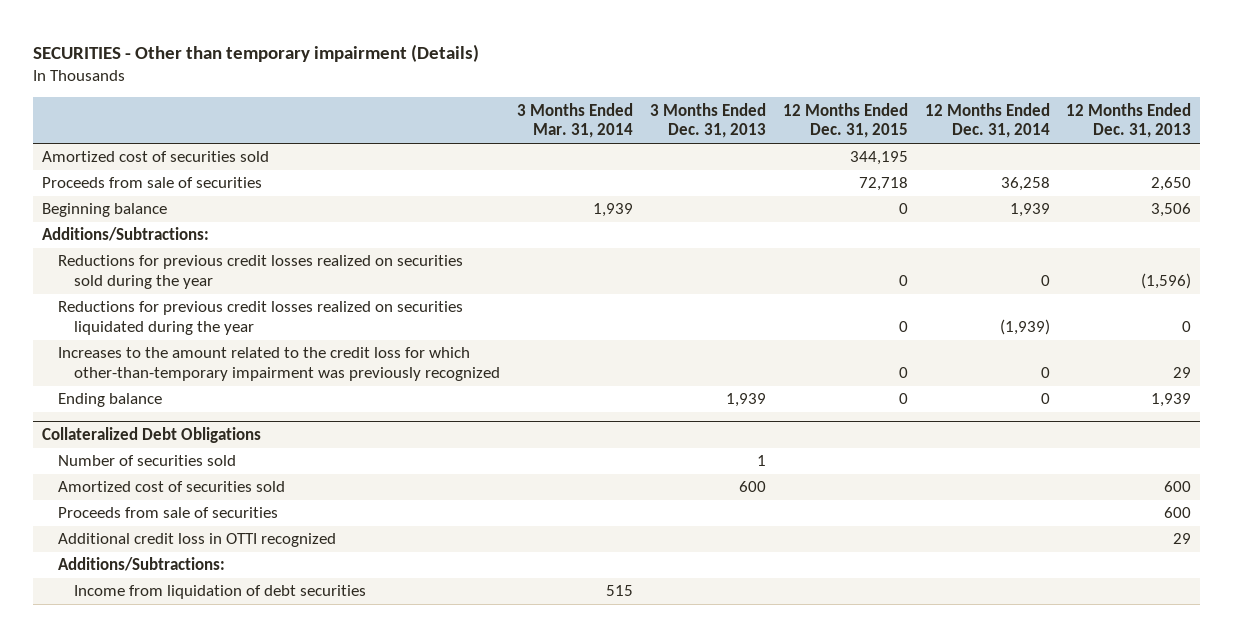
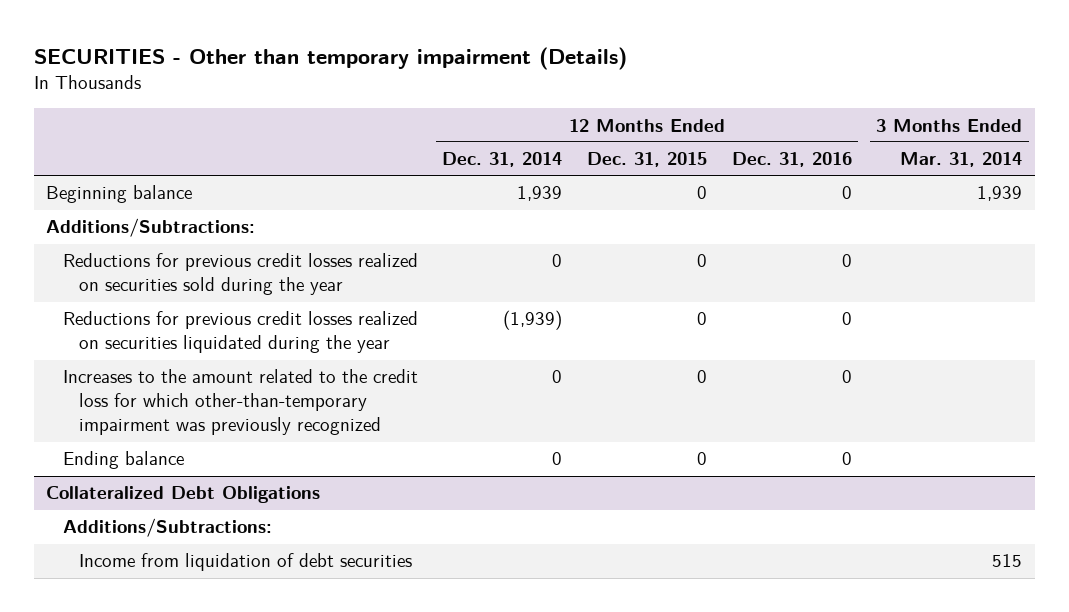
[649,102,766,139] 3 Months Ended Dec. 31, 2013 -> none
[1066,102,1192,139] 12 Months Ended Dec. 31, 2013 -> none
none -> [731,152,852,168] Dec. 31, 2016
[41,151,269,163] Amortized cost of securities sold -> none
[41,177,262,189] Proceeds from sale of securities -> none
[57,455,236,467] Number of securities sold -> none
[57,481,285,493] Amortized cost of securities sold -> none
[57,507,278,519] Proceeds from sale of securities -> none
[57,533,336,548] Additional credit loss in OTTI recognized -> none

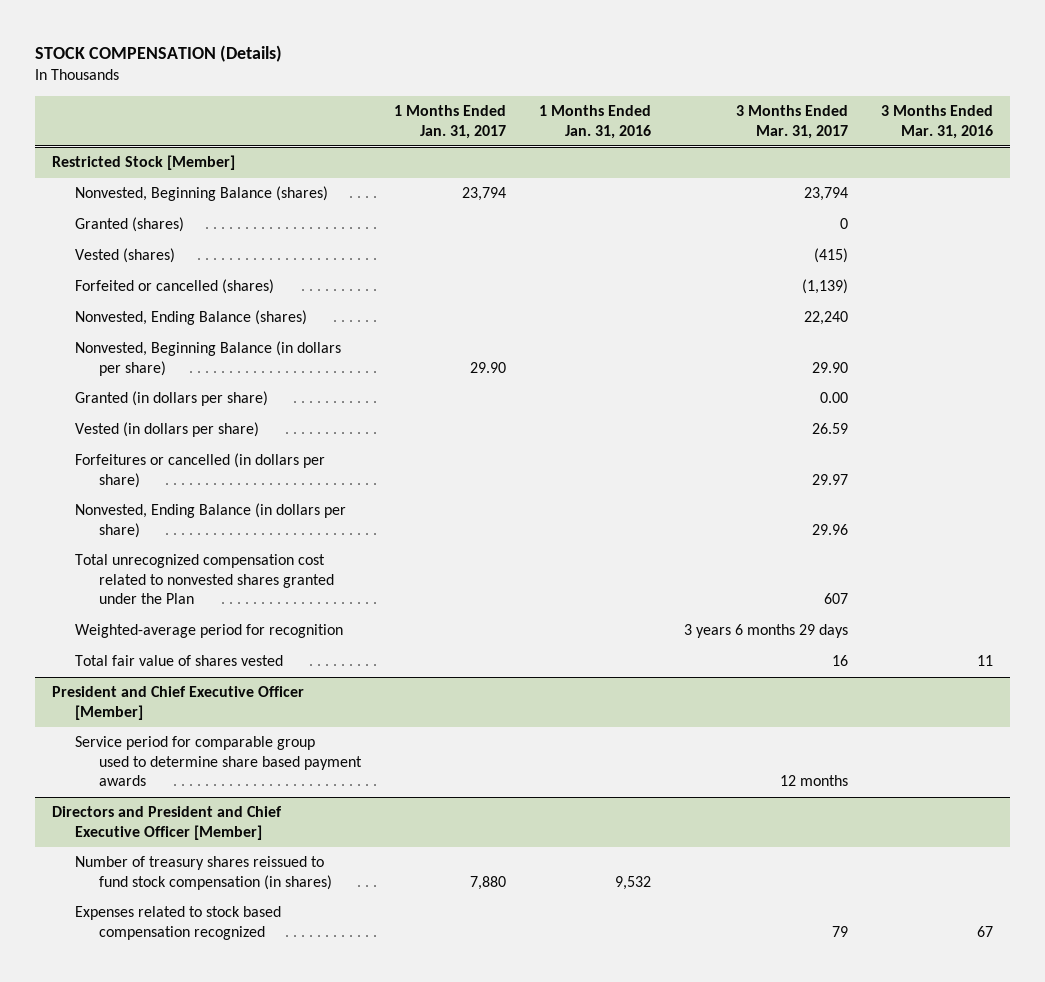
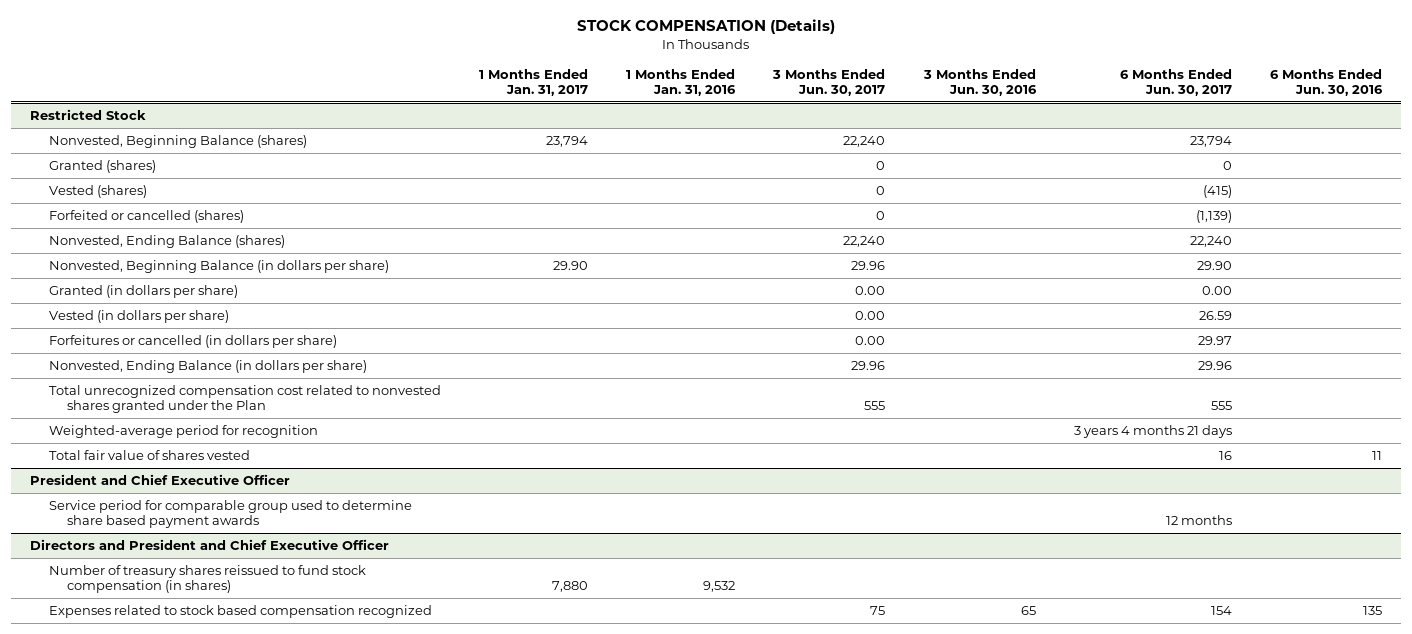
[736,105,849,139] 3 Months Ended Mar. 31, 2017 -> none
[881,105,994,139] 3 Months Ended Mar. 31, 2016 -> none
none -> [772,68,886,97] 3 Months Ended Jun. 30, 2017
none -> [922,68,1037,97] 3 Months Ended Jun. 30, 2016
none -> [1119,68,1232,97] 6 Months Ended Jun. 30, 2017
none -> [1270,68,1384,97] 6 Months Ended Jun. 30, 2016
[51,155,235,171] Restricted Stock [Member] -> [30,108,147,120] Restricted Stock
[51,686,304,720] President and Chief Executive Officer [Member] -> [30,473,291,485] President and Chief Executive Officer
[51,806,282,840] Directors and President and Chief Executive Officer [Member] -> [30,538,390,550] Directors and President and Chief Executive Officer

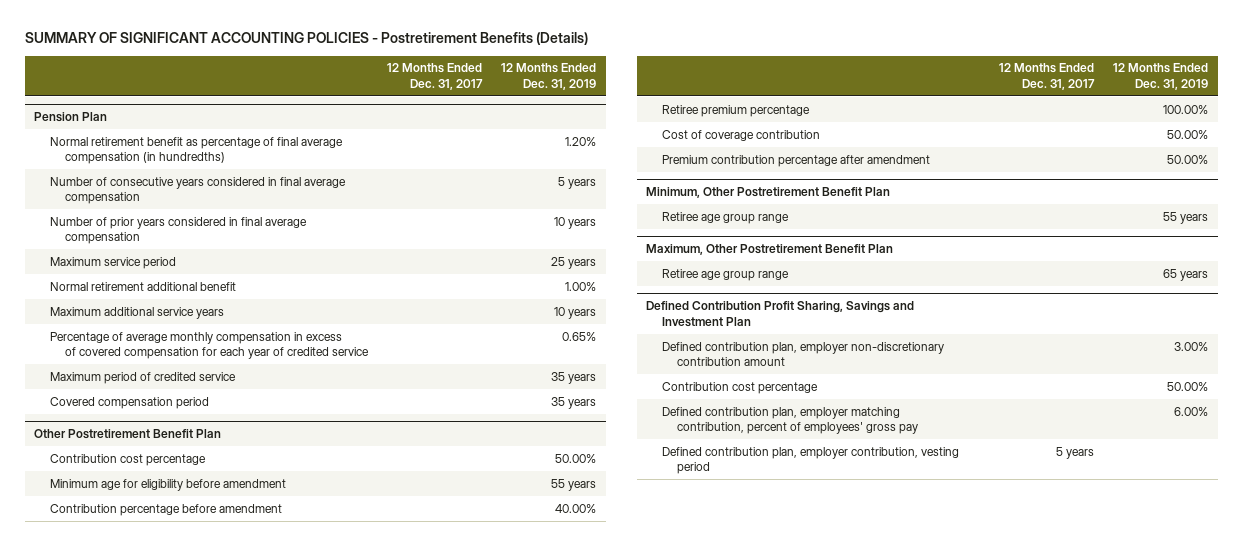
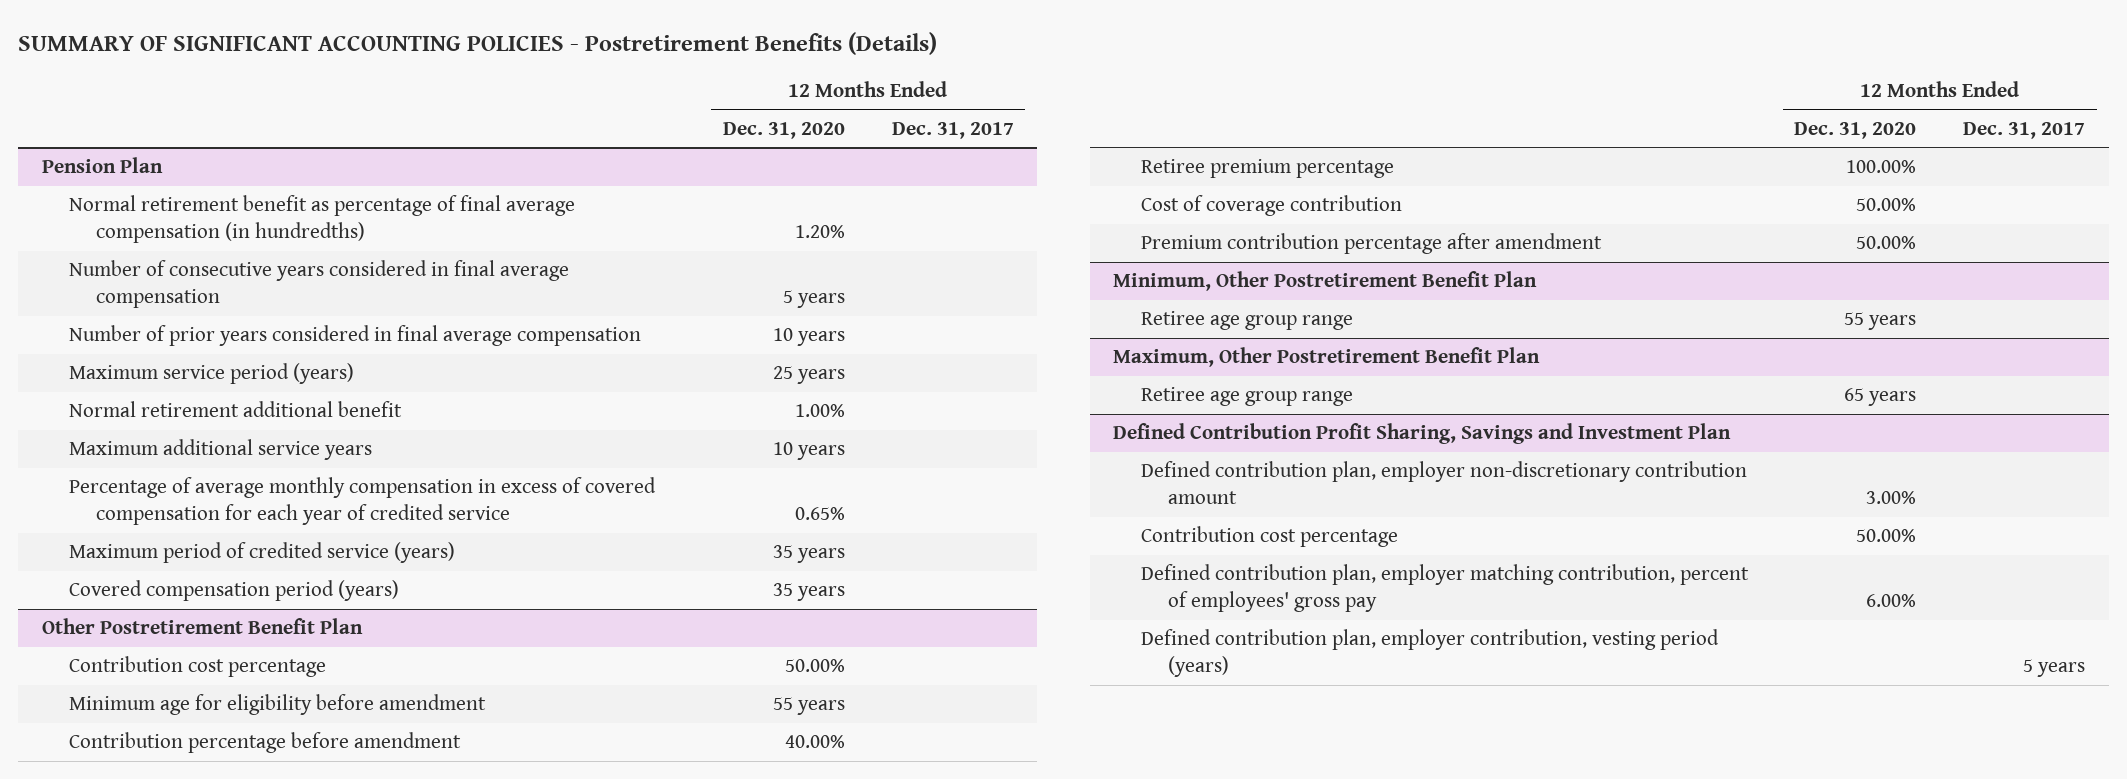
[501,63,597,90] 12 Months Ended Dec. 31, 2019 -> none
none -> [722,121,845,139] Dec. 31, 2020
[49,256,176,269] Maximum service period -> [68,363,354,385] Maximum service period (years)
[49,371,236,384] Maximum period of credited service -> [68,542,455,564] Maximum period of credited service (years)
[49,396,209,409] Covered compensation period -> [68,580,399,602] Covered compensation period (years)
[661,446,959,475] Defined contribution plan, employer contribution, vesting period -> [1140,629,1719,678] Defined contribution plan, employer contribution, vesting period (years)

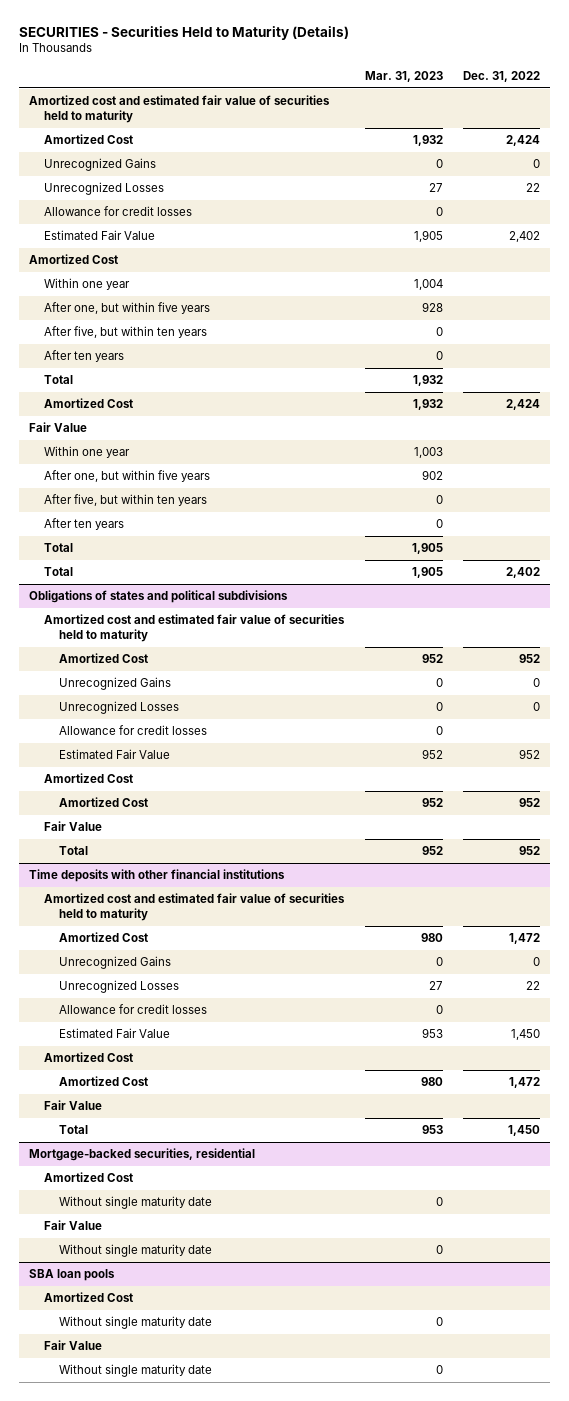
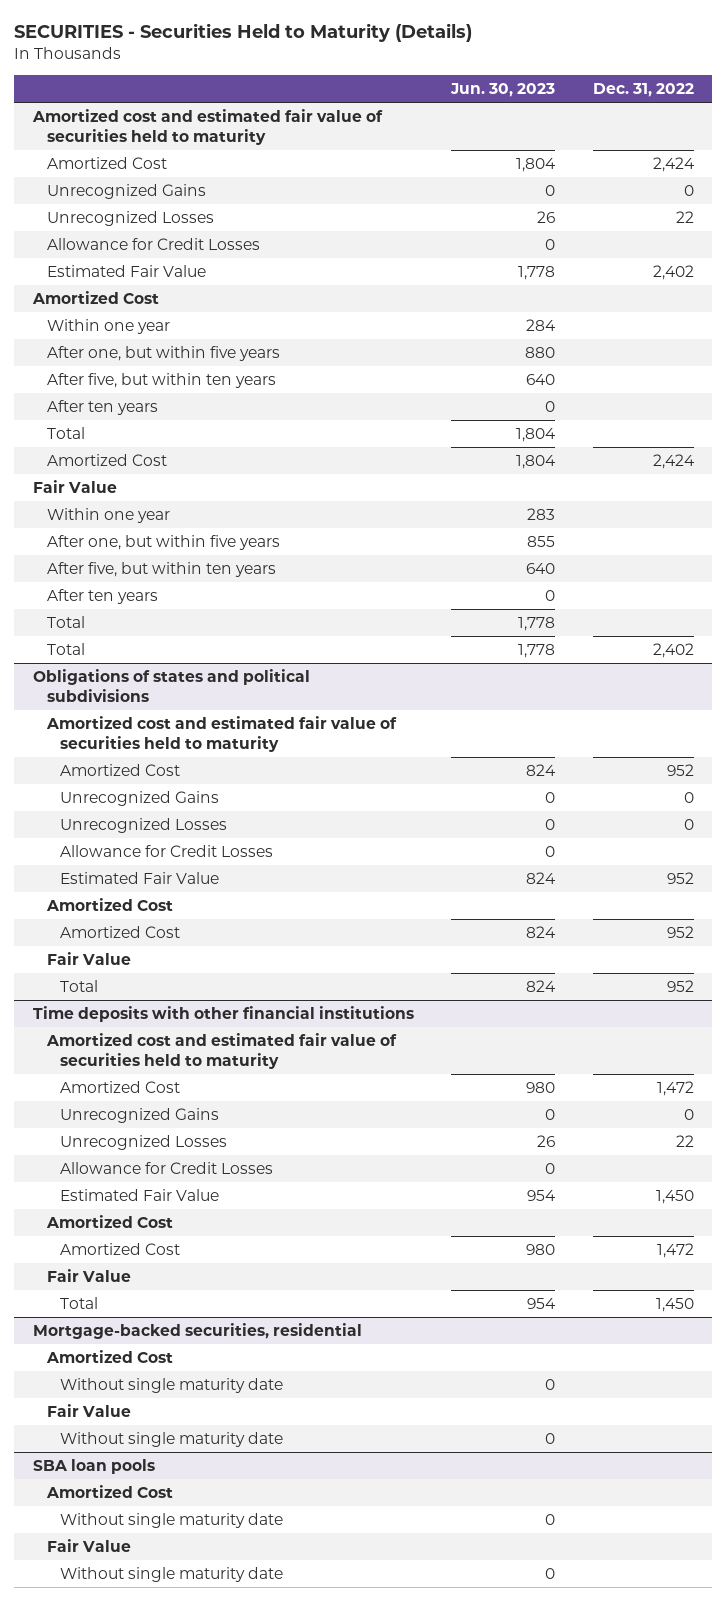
[364,71,443,83] Mar. 31, 2023 -> none
none -> [450,82,556,97] Jun. 30, 2023
[44,206,193,217] Allowance for credit losses -> [46,238,260,251] Allowance for Credit Losses
[59,725,208,736] Allowance for credit losses -> [60,845,274,858] Allowance for Credit Losses
[59,1004,208,1015] Allowance for credit losses -> [60,1162,274,1175] Allowance for Credit Losses

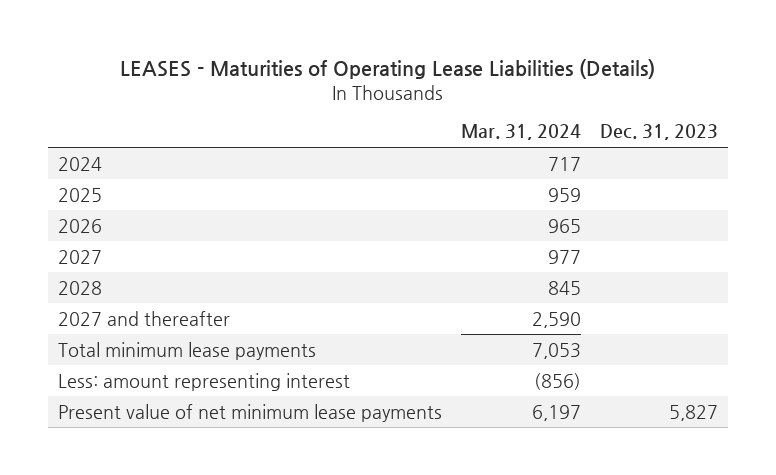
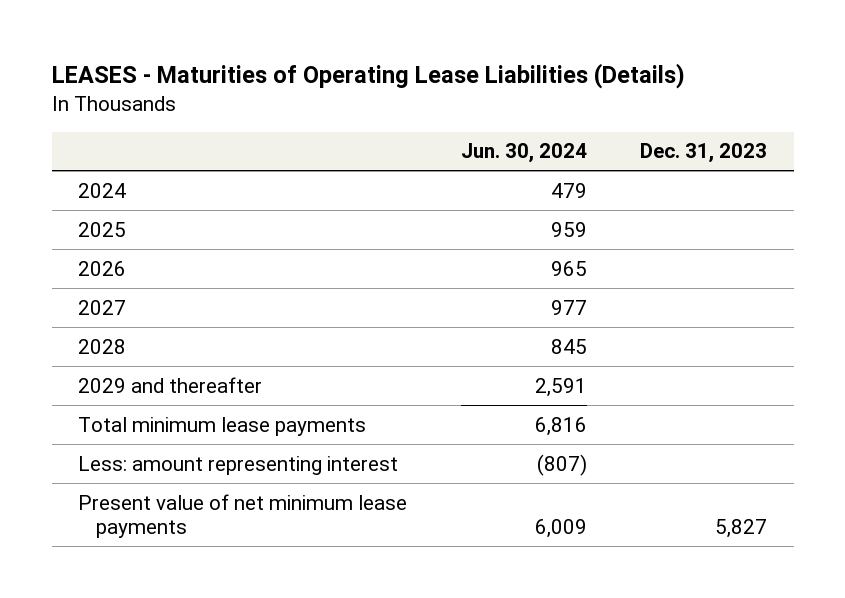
[461,124,582,141] Mar. 31, 2024 -> none
none -> [460,143,587,164] Jun. 30, 2024
[58,310,231,326] 2027 and thereafter -> [78,376,263,393] 2029 and thereafter

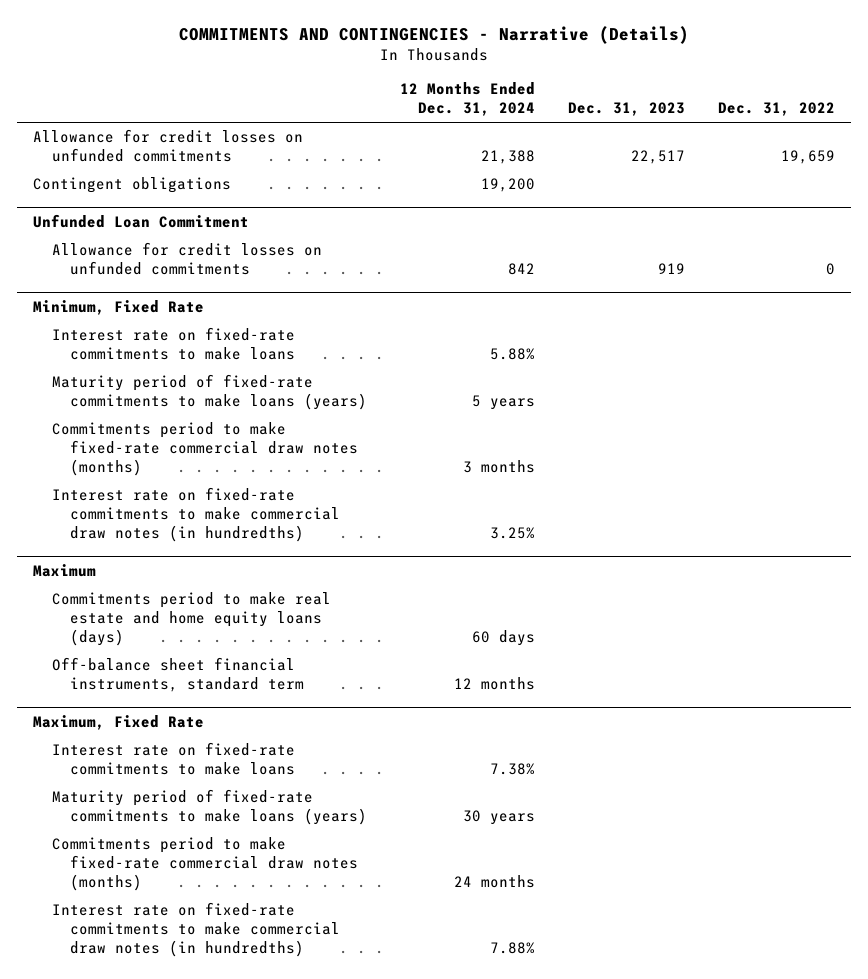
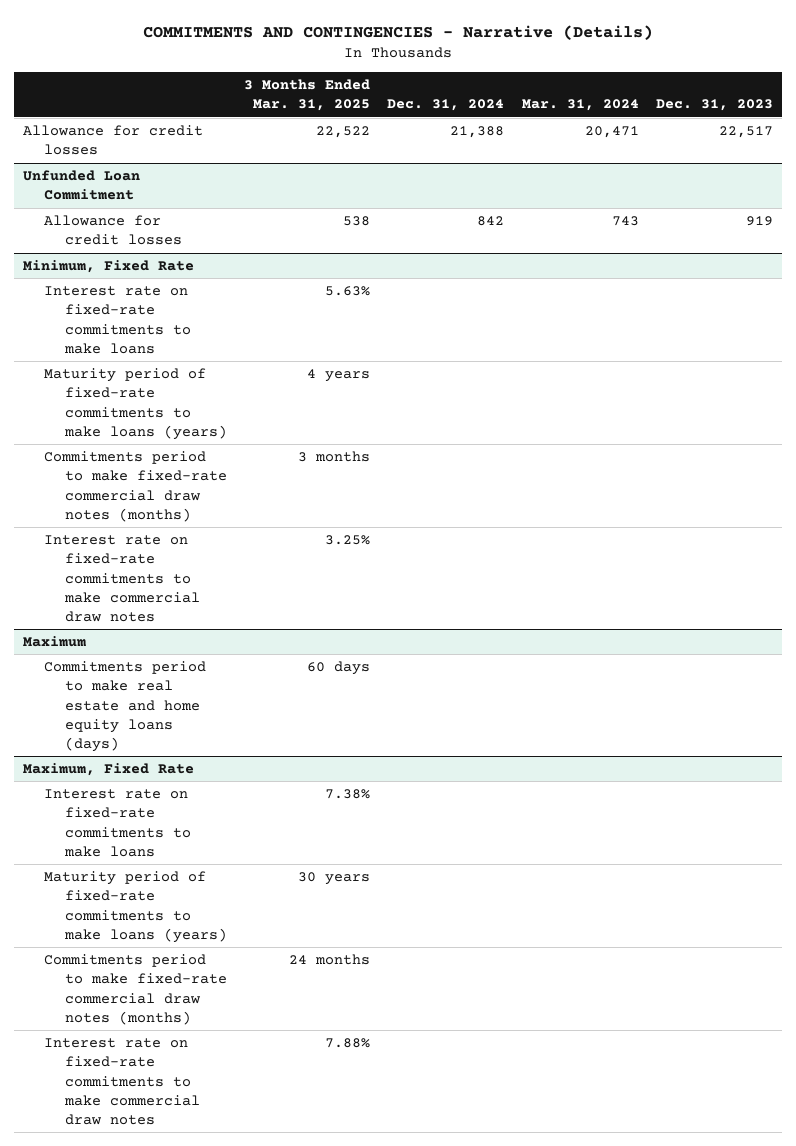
[400,82,536,117] 12 Months Ended Dec. 31, 2024 -> none
[717,102,835,117] Dec. 31, 2022 -> none
none -> [244,78,371,112] 3 Months Ended Mar. 31, 2025
none -> [387,99,505,112] Dec. 31, 2024
none -> [521,99,639,112] Mar. 31, 2024
[33,177,232,194] Contingent obligations -> none
[33,129,304,163] Allowance for credit losses on unfunded commitments -> [22,124,203,156] Allowance for credit losses
[51,242,322,276] Allowance for credit losses on unfunded commitments -> [43,214,182,246] Allowance for credit losses
[51,487,341,543] Interest rate on fixed-rate commitments to make commercial draw notes (in hundredths) -> [43,534,200,623] Interest rate on fixed-rate commitments to make commercial draw notes
[51,657,305,693] Off-balance sheet financial instruments, standard term -> none
[51,902,341,958] Interest rate on fixed-rate commitments to make commercial draw notes (in hundredths) -> [43,1037,200,1126] Interest rate on fixed-rate commitments to make commercial draw notes

